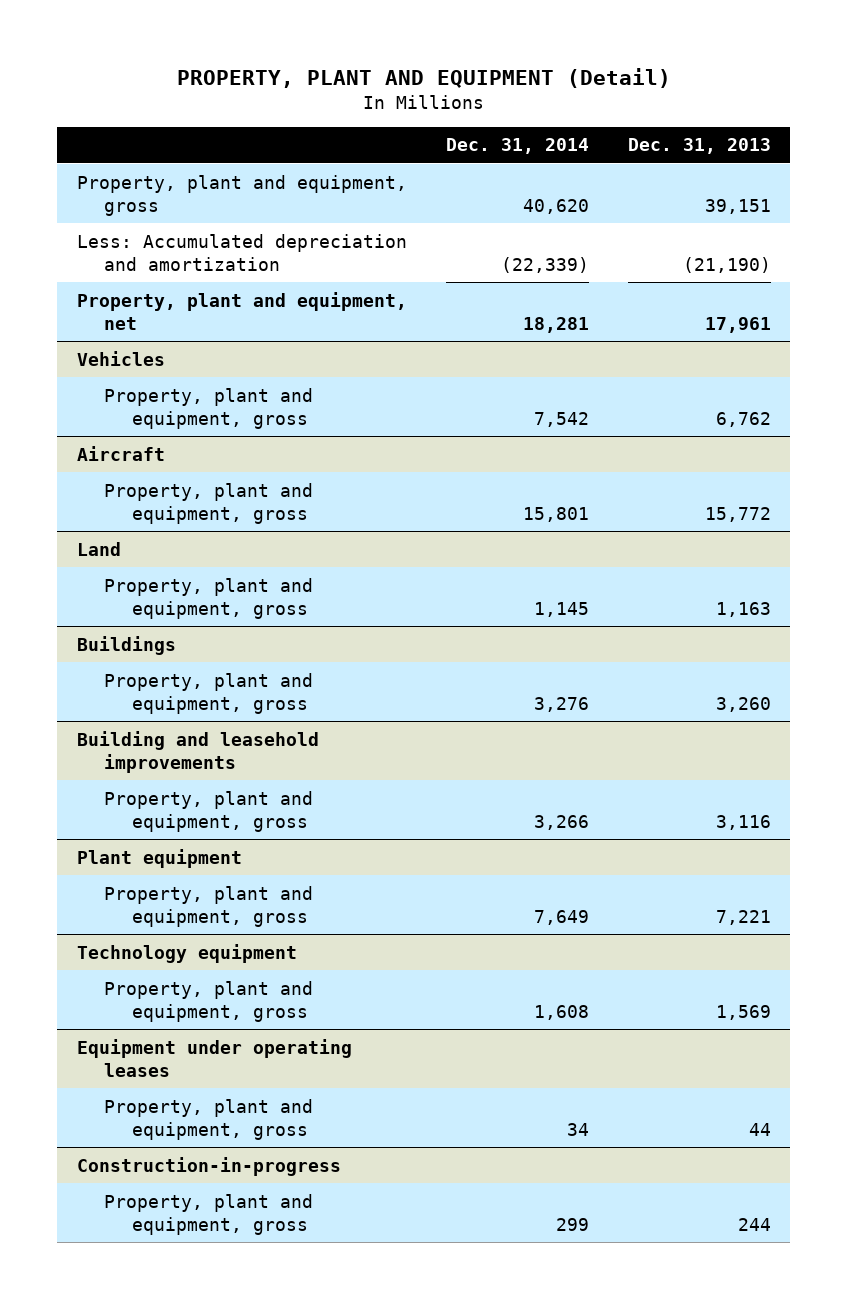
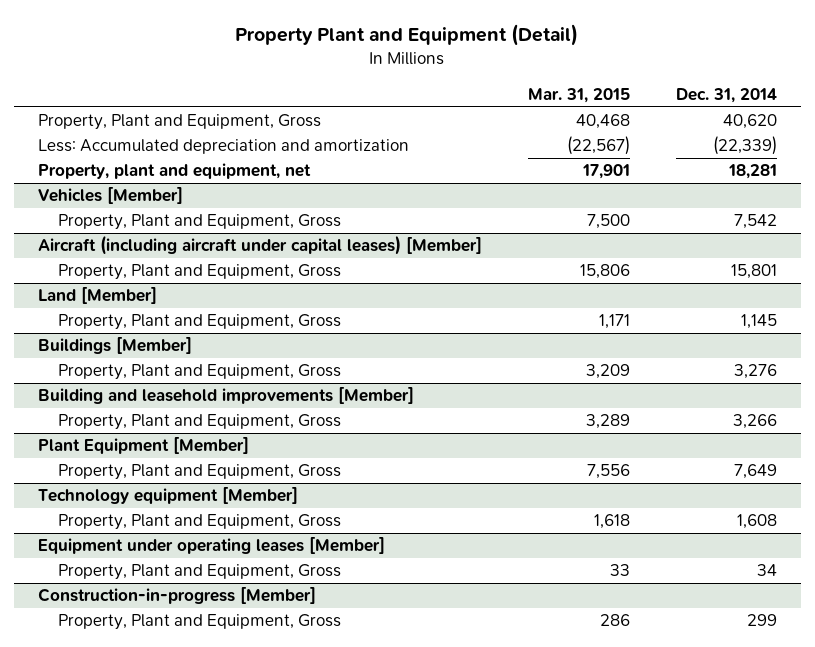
[176,67,671,88] PROPERTY, PLANT AND EQUIPMENT (Detail) -> [235,24,579,47] Property Plant and Equipment (Detail)
[627,138,771,155] Dec. 31, 2013 -> none
none -> [527,87,630,103] Mar. 31, 2015
[76,174,407,216] Property, plant and equipment, gross -> [37,114,321,131] Property, Plant and Equipment, Gross
[76,350,165,366] Vehicles -> [37,187,183,205] Vehicles [Member]
[104,387,314,429] Property, plant and equipment, gross -> [58,214,342,231] Property, Plant and Equipment, Gross
[76,445,165,461] Aircraft -> [37,235,482,256] Aircraft (including aircraft under capital leases) [Member]
[104,482,314,524] Property, plant and equipment, gross -> [58,264,342,281] Property, Plant and Equipment, Gross
[76,541,121,556] Land -> [37,287,157,305] Land [Member]
[104,577,314,619] Property, plant and equipment, gross -> [58,314,342,331] Property, Plant and Equipment, Gross
[76,635,176,655] Buildings -> [37,337,192,355] Buildings [Member]
[104,672,314,714] Property, plant and equipment, gross -> [58,364,342,381] Property, Plant and Equipment, Gross
[76,730,319,773] Building and leasehold improvements -> [37,387,414,405] Building and leasehold improvements [Member]
[104,790,314,832] Property, plant and equipment, gross -> [58,414,342,431] Property, Plant and Equipment, Gross
[76,848,242,868] Plant equipment -> [37,437,249,455] Plant Equipment [Member]
[104,885,314,927] Property, plant and equipment, gross -> [58,464,342,481] Property, Plant and Equipment, Gross
[76,943,297,963] Technology equipment -> [37,487,298,505] Technology equipment [Member]
[104,980,314,1022] Property, plant and equipment, gross -> [58,514,342,531] Property, Plant and Equipment, Gross
[76,1038,352,1077] Equipment under operating leases -> [37,537,385,555] Equipment under operating leases [Member]
[104,1098,314,1140] Property, plant and equipment, gross -> [58,564,342,581] Property, Plant and Equipment, Gross
[76,1156,341,1176] Construction-in-progress -> [37,587,316,605] Construction-in-progress [Member]
[104,1193,314,1235] Property, plant and equipment, gross -> [58,614,342,631] Property, Plant and Equipment, Gross

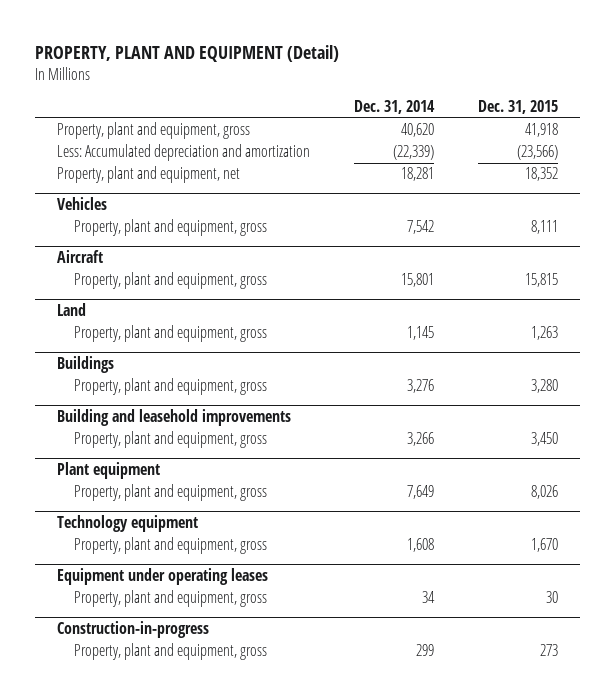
[235,24,579,47] Property Plant and Equipment (Detail) -> [35,45,340,63] PROPERTY, PLANT AND EQUIPMENT (Detail)
[527,87,630,103] Mar. 31, 2015 -> none
none -> [477,99,558,114] Dec. 31, 2015
[37,114,321,131] Property, Plant and Equipment, Gross -> [57,122,251,140] Property, plant and equipment, gross
[37,187,183,205] Vehicles [Member] -> [57,197,108,211] Vehicles
[58,214,342,231] Property, Plant and Equipment, Gross -> [74,219,268,237] Property, plant and equipment, gross
[37,235,482,256] Aircraft (including aircraft under capital leases) [Member] -> [57,250,104,264] Aircraft
[58,264,342,281] Property, Plant and Equipment, Gross -> [74,272,268,290] Property, plant and equipment, gross
[37,287,157,305] Land [Member] -> [57,303,87,317] Land
[58,314,342,331] Property, Plant and Equipment, Gross -> [74,325,268,343] Property, plant and equipment, gross
[37,337,192,355] Buildings [Member] -> [57,356,115,374] Buildings
[58,364,342,381] Property, Plant and Equipment, Gross -> [74,378,268,396] Property, plant and equipment, gross
[37,387,414,405] Building and leasehold improvements [Member] -> [57,409,292,427] Building and leasehold improvements
[58,414,342,431] Property, Plant and Equipment, Gross -> [74,431,268,449] Property, plant and equipment, gross
[37,437,249,455] Plant Equipment [Member] -> [57,462,161,480] Plant equipment
[58,464,342,481] Property, Plant and Equipment, Gross -> [74,484,268,502] Property, plant and equipment, gross
[37,487,298,505] Technology equipment [Member] -> [57,515,199,533] Technology equipment
[58,514,342,531] Property, Plant and Equipment, Gross -> [74,537,268,555] Property, plant and equipment, gross
[37,537,385,555] Equipment under operating leases [Member] -> [57,568,269,586] Equipment under operating leases
[58,564,342,581] Property, Plant and Equipment, Gross -> [74,590,268,608] Property, plant and equipment, gross
[37,587,316,605] Construction-in-progress [Member] -> [57,621,210,639] Construction-in-progress
[58,614,342,631] Property, Plant and Equipment, Gross -> [74,643,268,661] Property, plant and equipment, gross

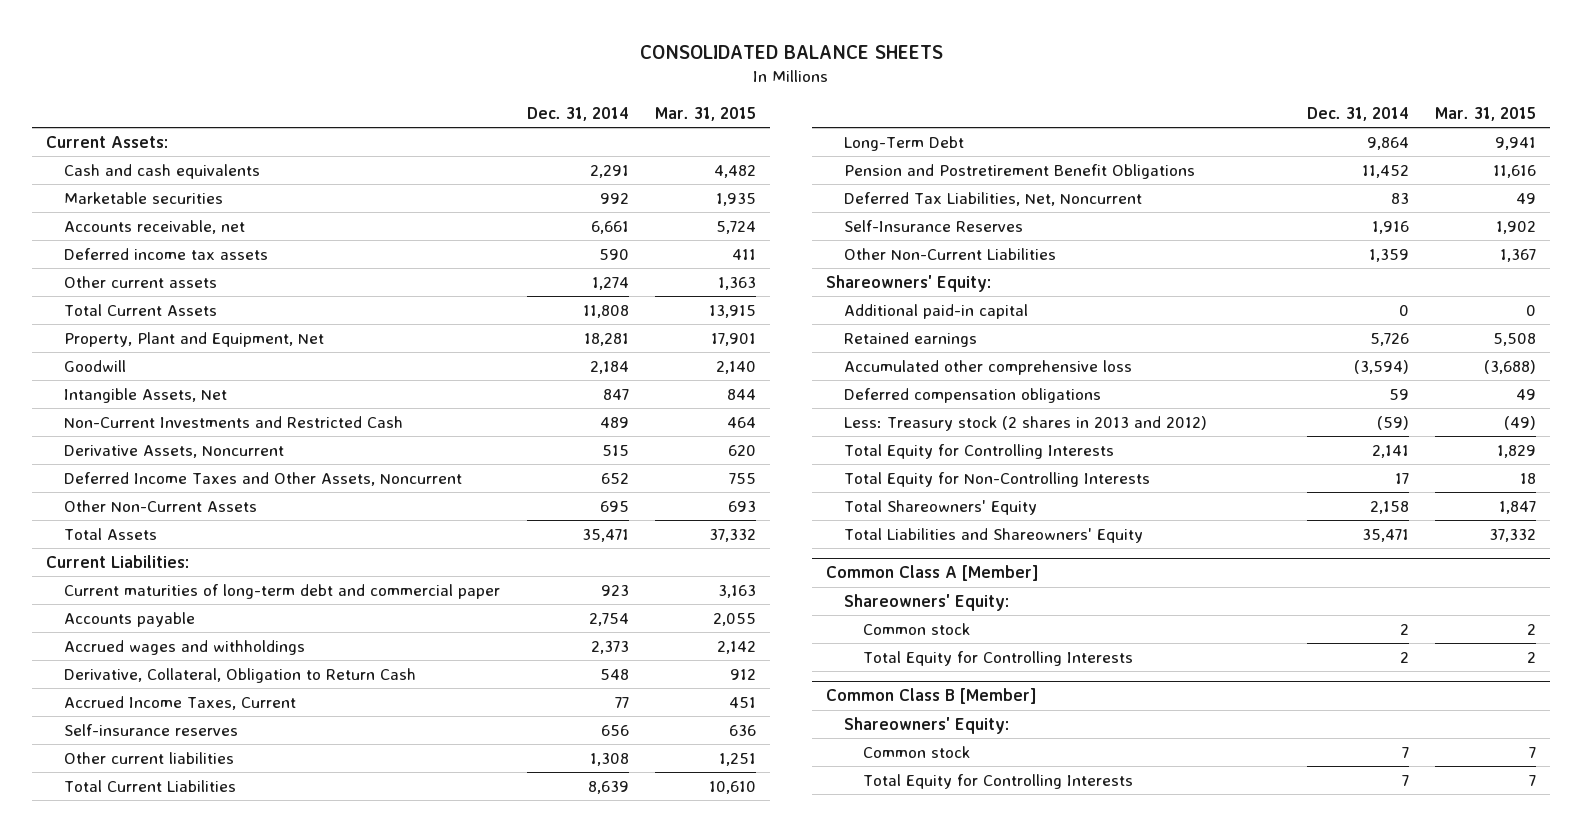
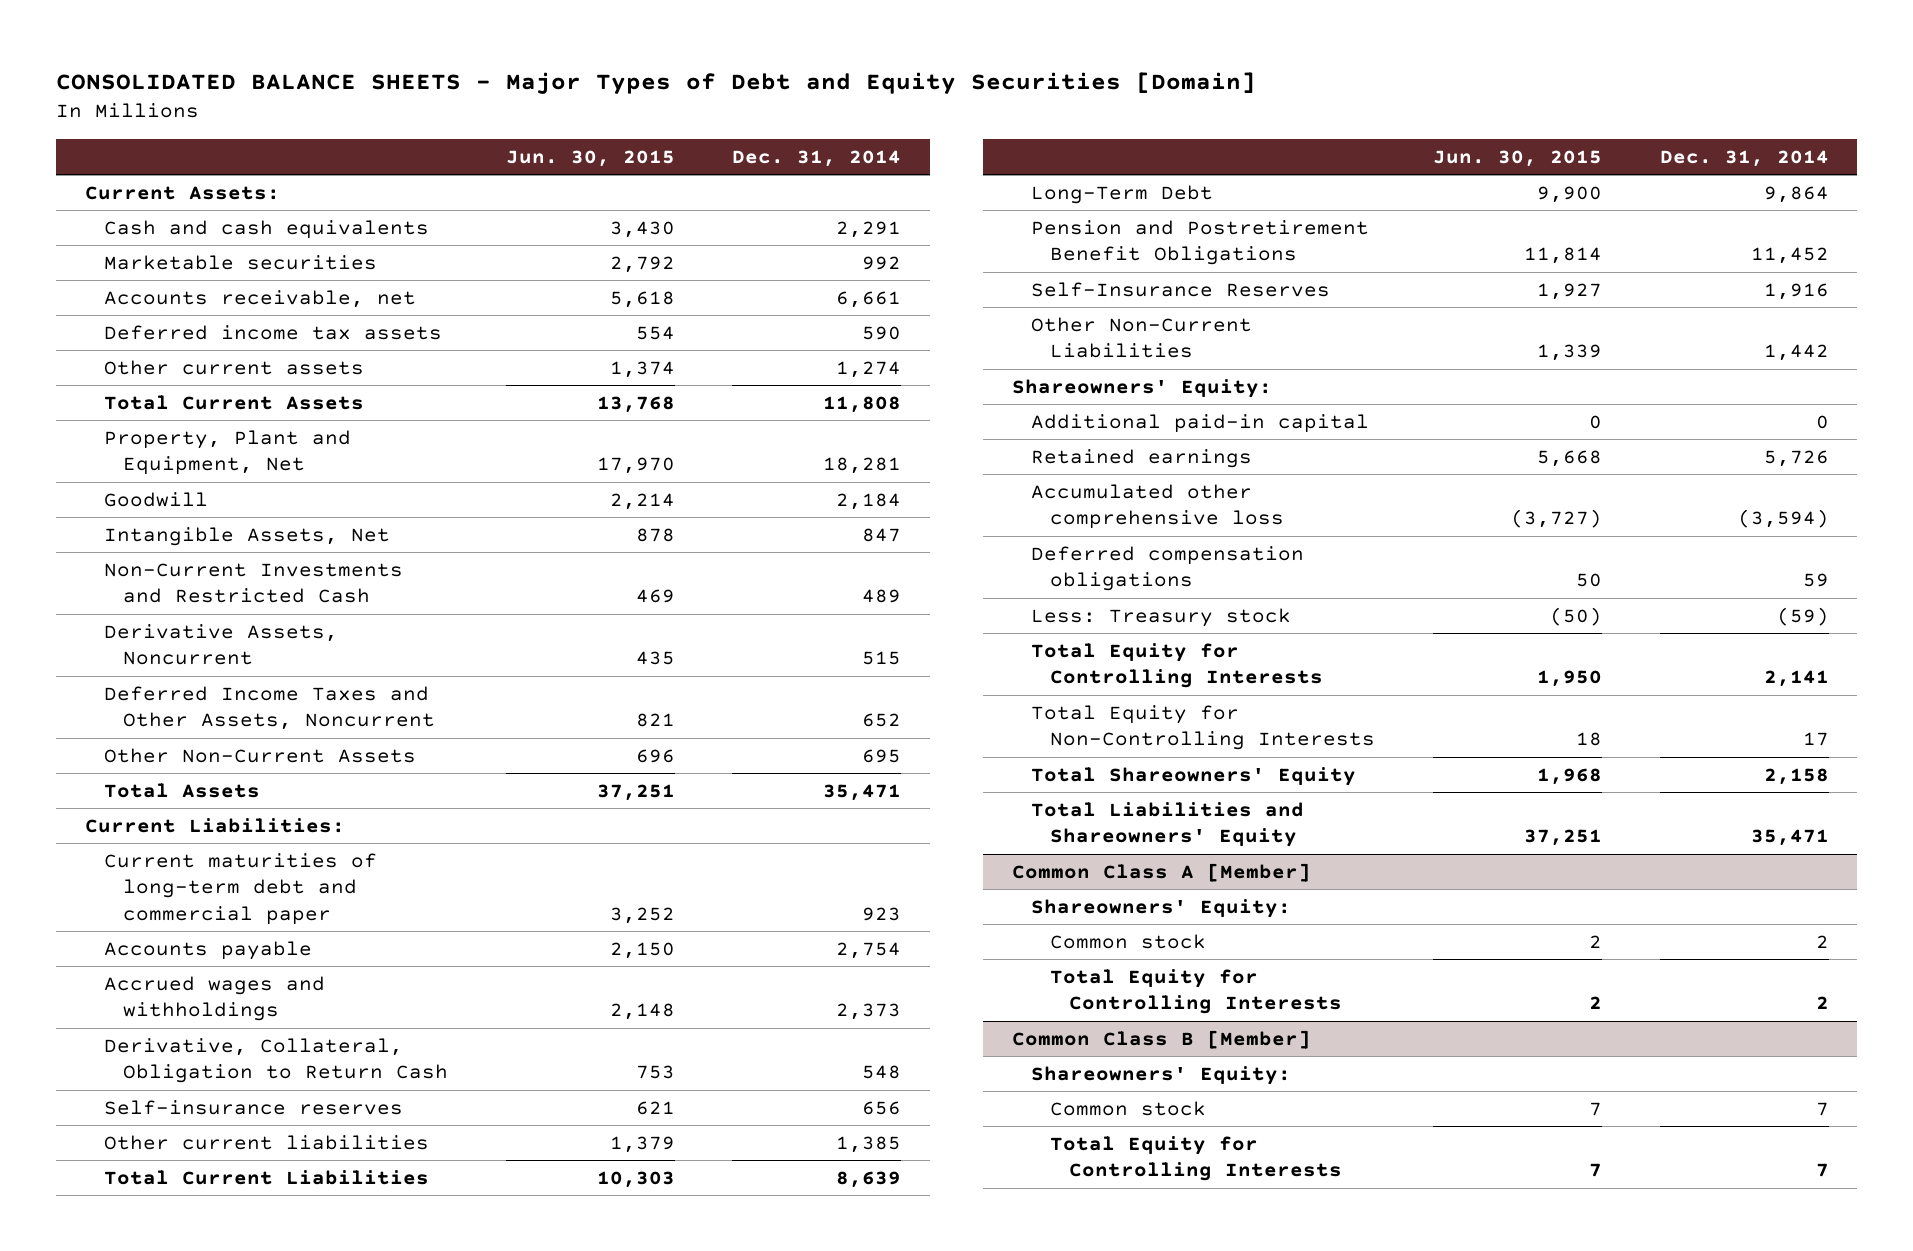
[640,44,944,59] CONSOLIDATED BALANCE SHEETS -> [55,71,1256,94] CONSOLIDATED BALANCE SHEETS - Major Types of Debt and Equity Securities [Domain]
[655,106,757,121] Mar. 31, 2015 -> none
none -> [505,149,675,167] Jun. 30, 2015
[64,695,297,710] Accrued Income Taxes, Current -> none
[589,752,629,766] 1,308 -> [836,1135,902,1153] 1,385
[844,191,1143,206] Deferred Tax Liabilities, Net, Noncurrent -> none
[1368,248,1409,262] 1,359 -> [1763,344,1829,362] 1,442
[844,415,1208,431] Less: Treasury stock (2 shares in 2013 and 2012) -> [1031,607,1292,627] Less: Treasury stock

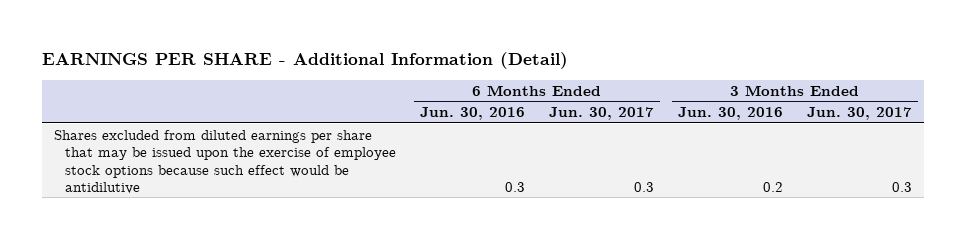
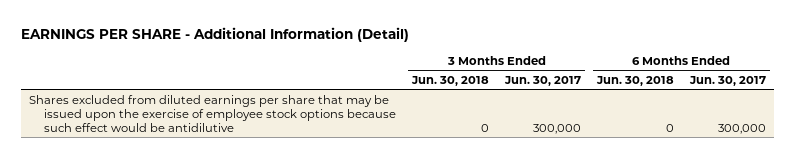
[420,107,526,121] Jun. 30, 2016 -> none
[678,107,784,121] Jun. 30, 2016 -> none
none -> [411,75,490,86] Jun. 30, 2018
none -> [595,75,674,86] Jun. 30, 2018
[634,181,655,192] 0.3 -> [717,123,766,134] 300,000
[892,181,913,192] 0.3 -> [533,123,582,134] 300,000

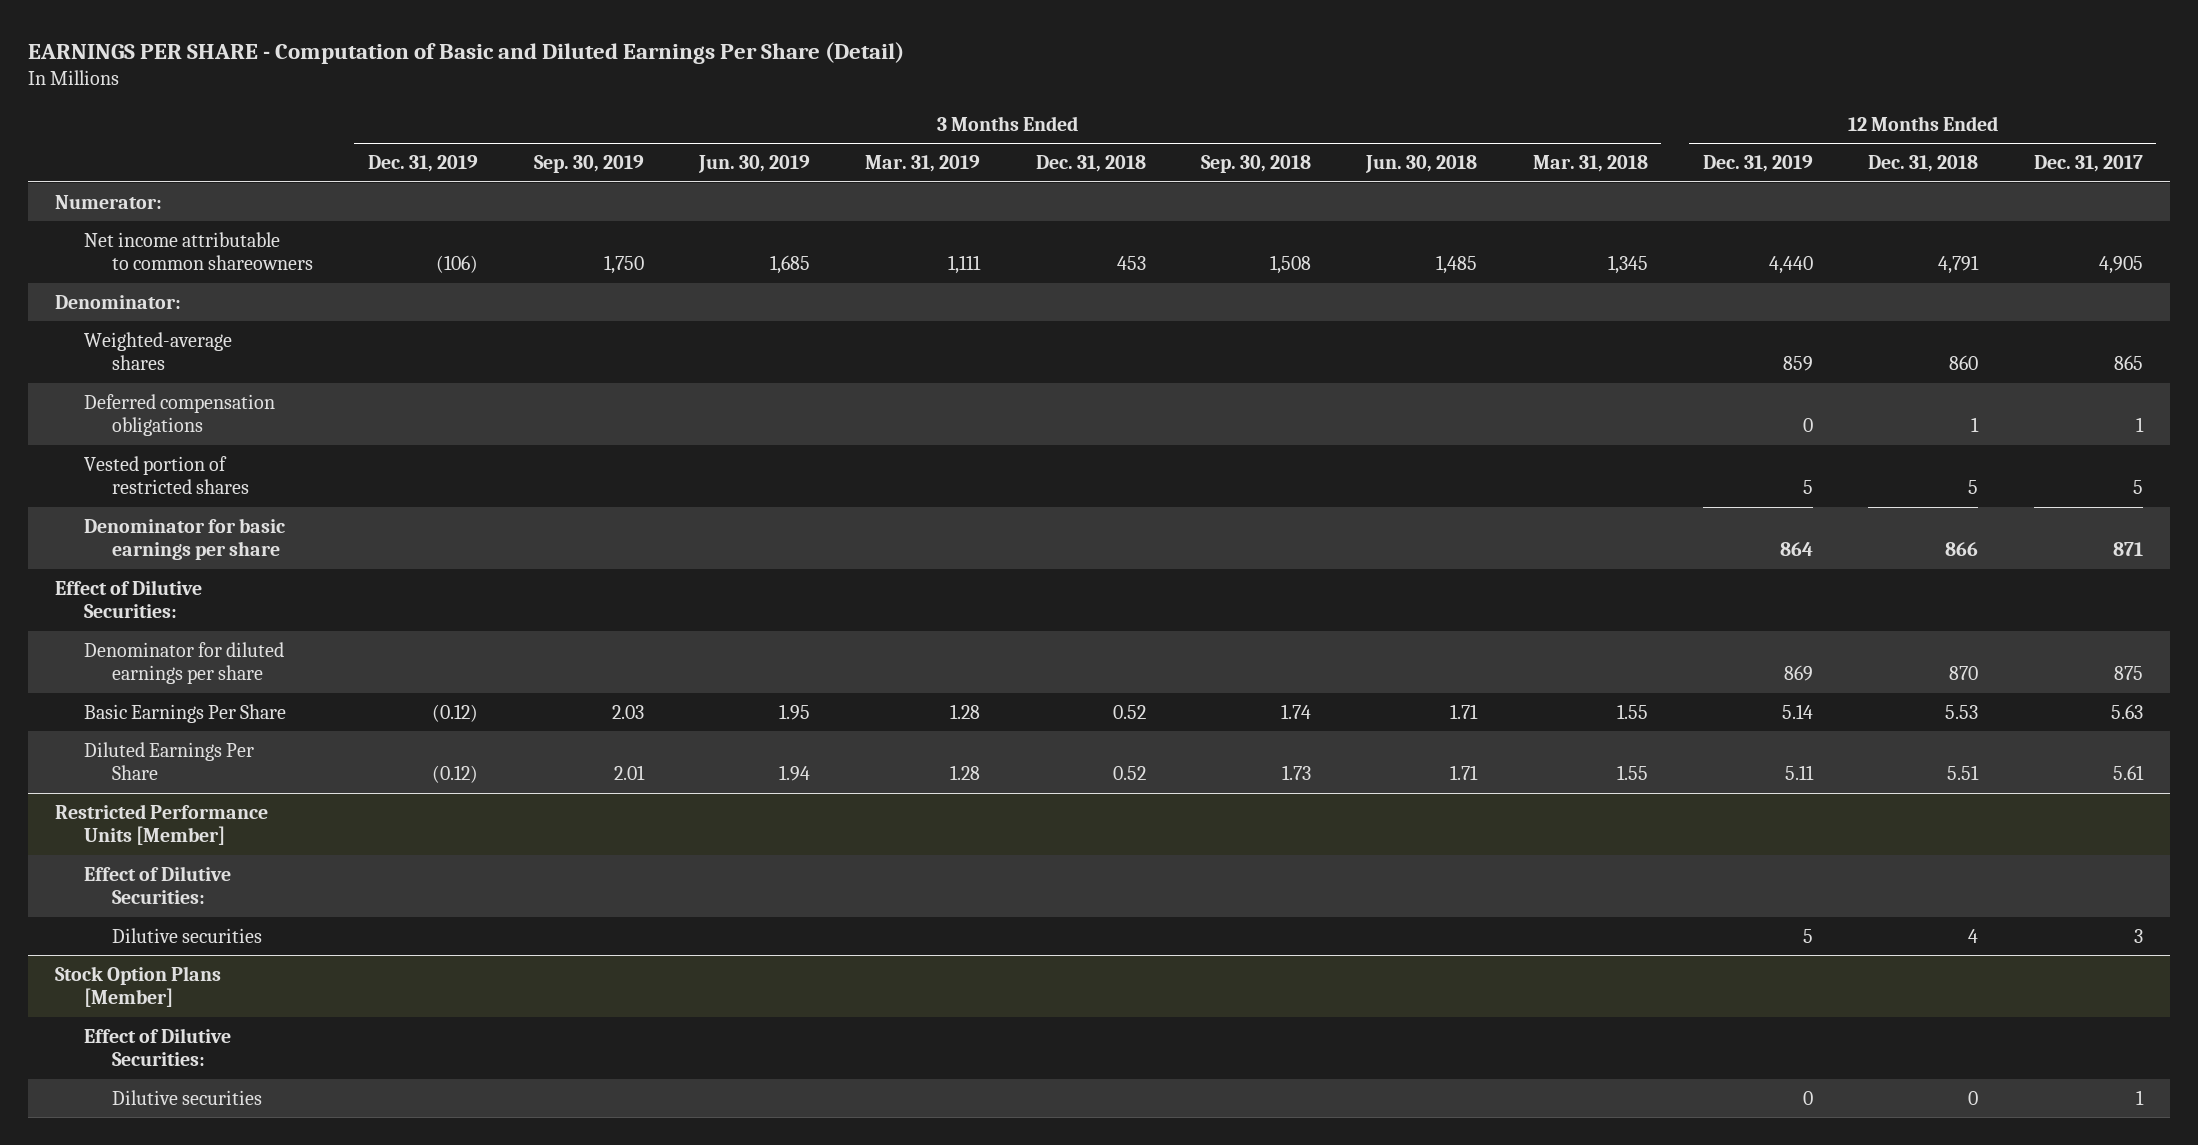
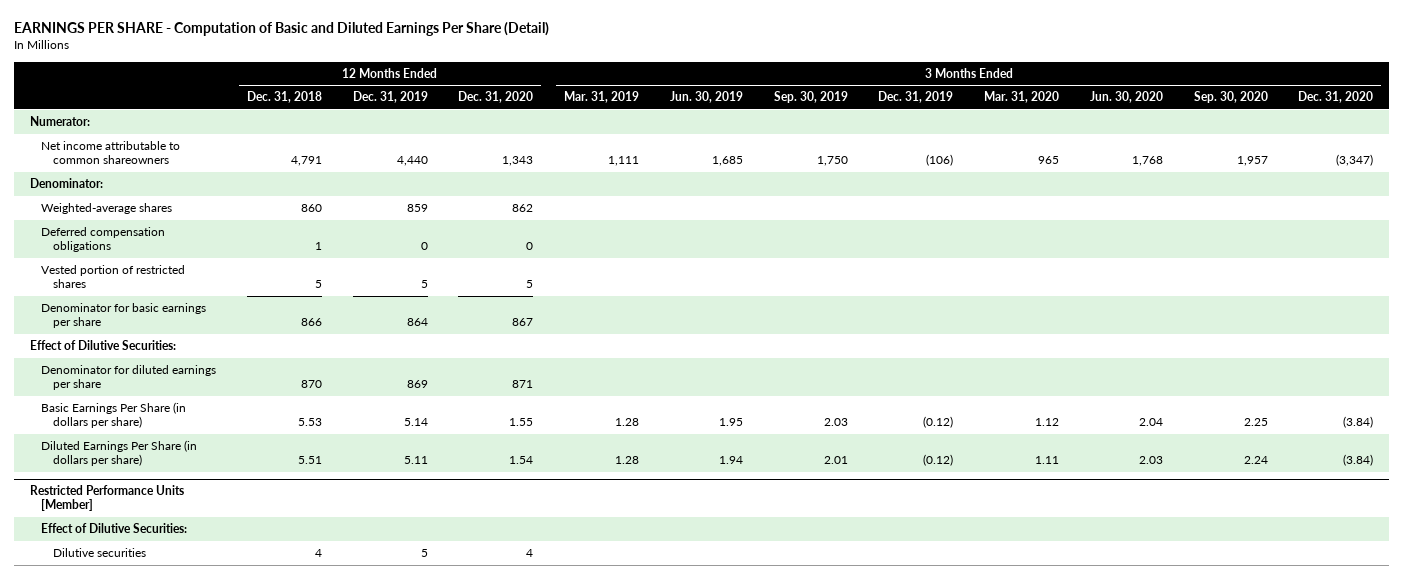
[1035,155,1146,173] Dec. 31, 2018 -> none
[1200,155,1311,174] Sep. 30, 2018 -> none
[1365,155,1478,174] Jun. 30, 2018 -> none
[1532,155,1648,173] Mar. 31, 2018 -> none
[2033,155,2143,173] Dec. 31, 2017 -> none
none -> [458,91,534,104] Dec. 31, 2020
none -> [984,91,1060,104] Mar. 31, 2020
none -> [1089,91,1163,104] Jun. 30, 2020
none -> [1193,91,1268,104] Sep. 30, 2020
none -> [1298,91,1374,104] Dec. 31, 2020
[83,703,286,723] Basic Earnings Per Share -> [41,402,187,429] Basic Earnings Per Share (in dollars per share)
[83,741,254,781] Diluted Earnings Per Share -> [41,440,198,467] Diluted Earnings Per Share (in dollars per share)
[55,965,222,1008] Stock Option Plans [Member] -> none
[83,1027,231,1067] Effect of Dilutive Securities: -> none
[111,1089,262,1105] Dilutive securities -> none

